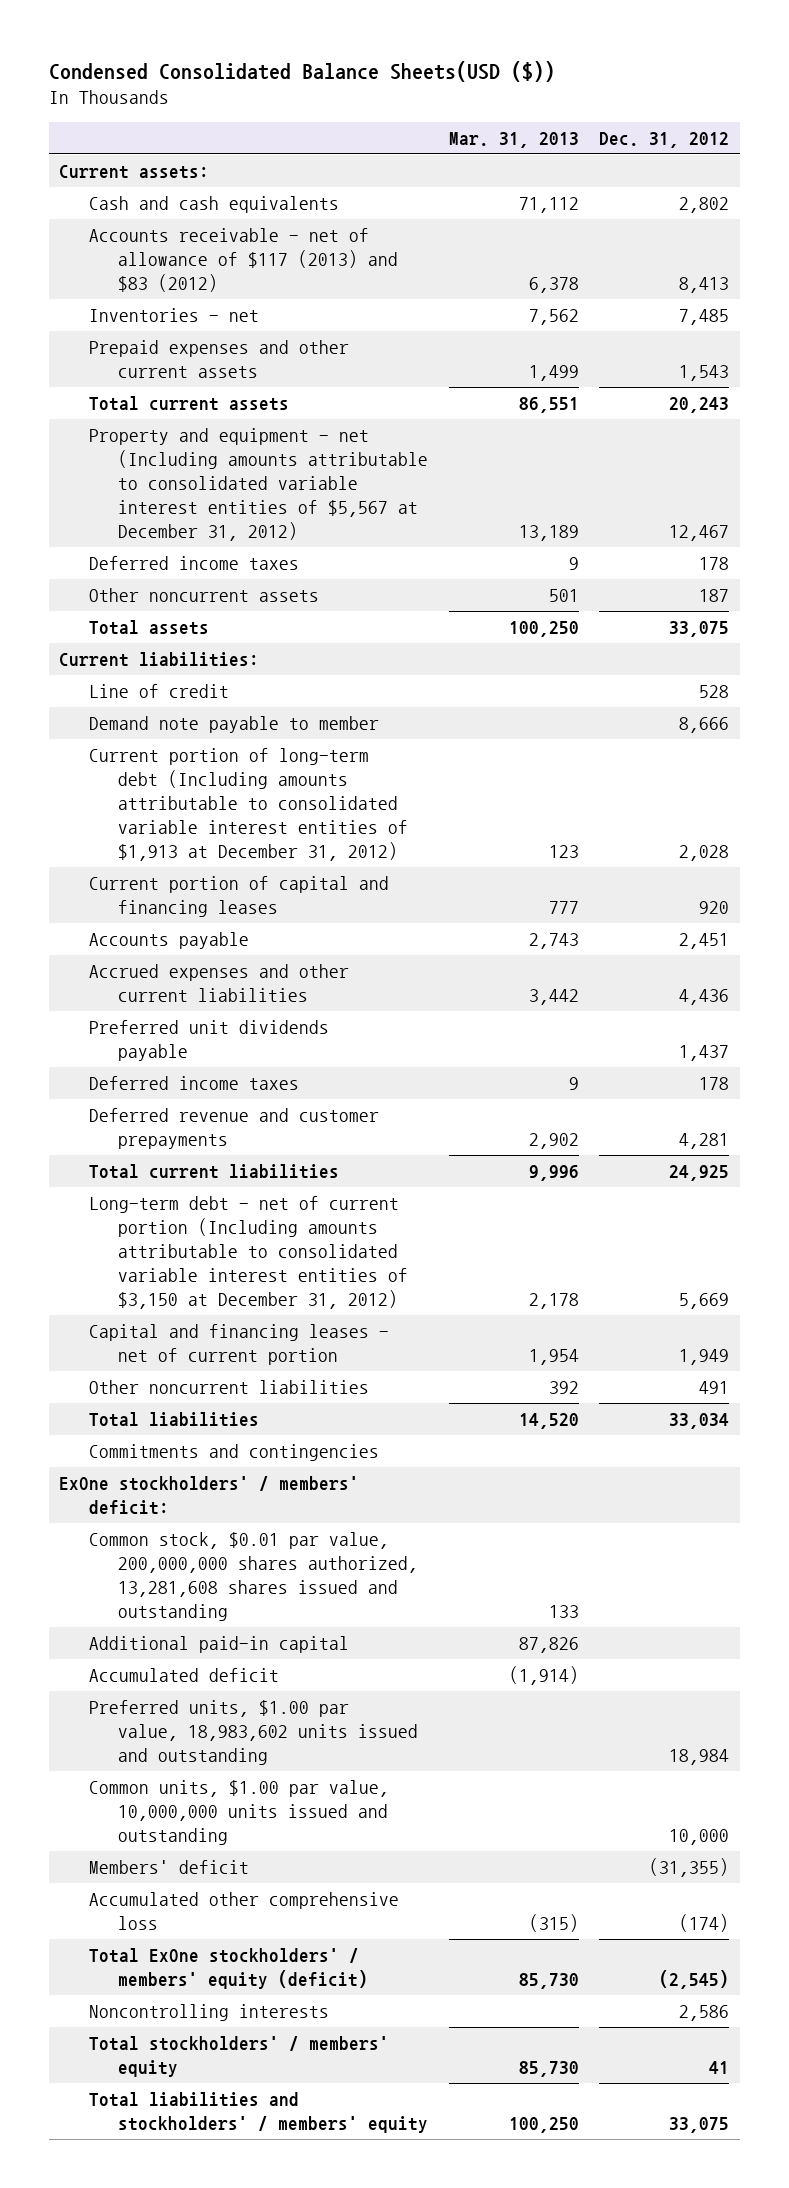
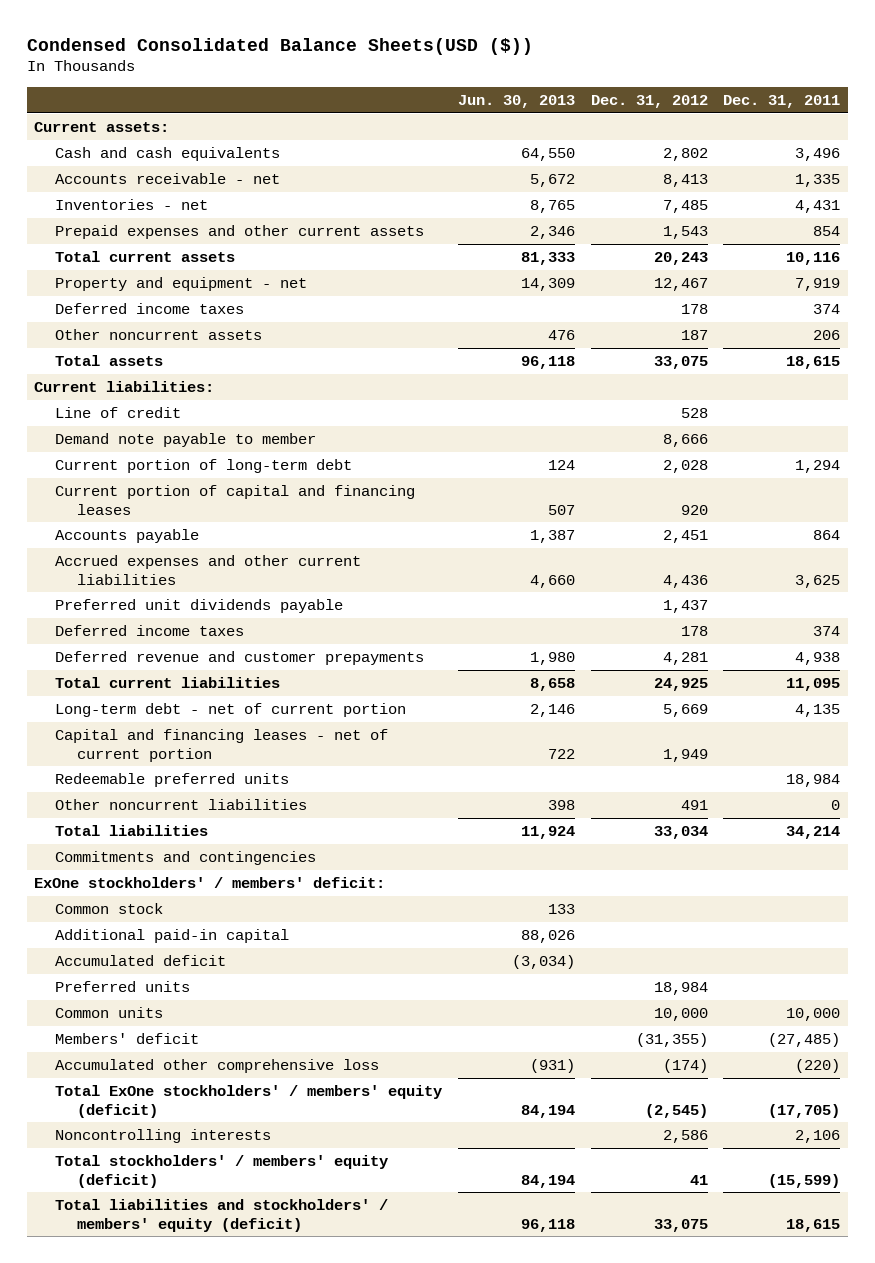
[448,131,579,148] Mar. 31, 2013 -> none
none -> [458,94,576,108] Jun. 30, 2013
none -> [723,94,841,108] Dec. 31, 2011
[88,228,398,293] Accounts receivable - net of allowance of $117 (2013) and $83 (2012) -> [55,172,281,184] Accounts receivable - net
[88,428,428,542] Property and equipment - net (Including amounts attributable to consolidated variable interest entities of $5,567 at December 31, 2012) -> [55,276,308,291] Property and equipment - net
[88,748,408,862] Current portion of long-term debt (Including amounts attributable to consolidated variable interest entities of $1,913 at December 31, 2012) -> [55,458,353,473] Current portion of long-term debt
[88,1196,408,1310] Long-term debt - net of current portion (Including amounts attributable to consolidated variable interest entities of $3,150 at December 31, 2012) -> [55,702,407,717] Long-term debt - net of current portion
none -> [55,772,290,787] Redeemable preferred units
[88,1532,418,1622] Common stock, $0.01 par value, 200,000,000 shares authorized, 13,281,608 shares issued and outstanding -> [55,902,164,914] Common stock
[88,1700,418,1766] Preferred units, $1.00 par value, 18,983,602 units issued and outstanding -> [55,980,191,992] Preferred units
[88,1780,389,1846] Common units, $1.00 par value, 10,000,000 units issued and outstanding -> [55,1006,164,1018] Common units
[88,2036,389,2078] Total stockholders' / members' equity -> [55,1154,389,1188] Total stockholders' / members' equity (deficit)
[88,2092,428,2134] Total liabilities and stockholders' / members' equity -> [55,1198,389,1232] Total liabilities and stockholders' / members' equity (deficit)

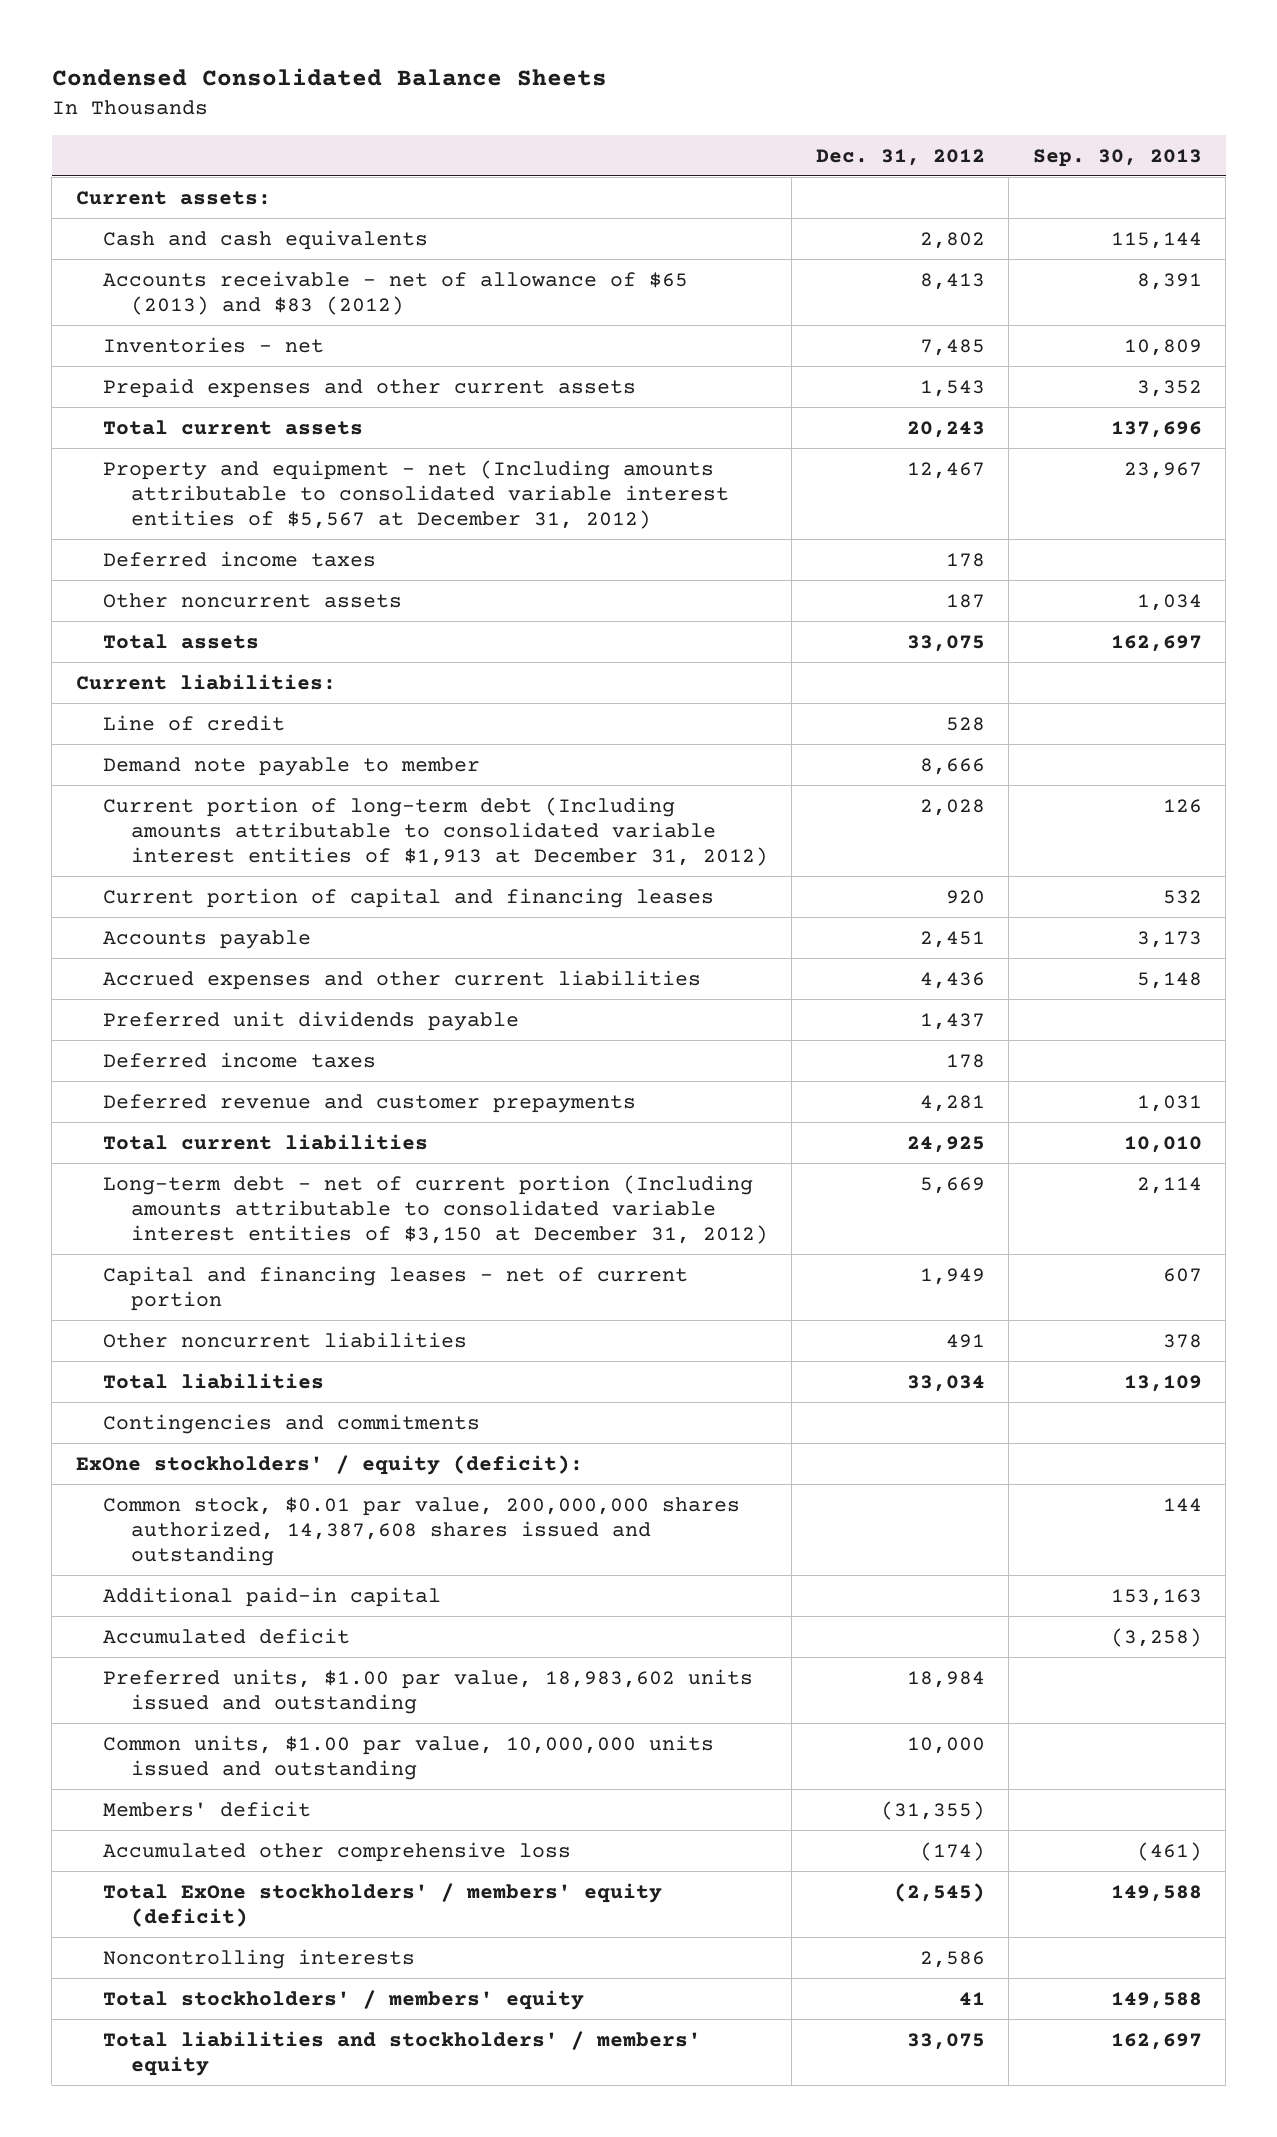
[26,37,533,55] Condensed Consolidated Balance Sheets(USD ($)) -> [51,67,607,86] Condensed Consolidated Balance Sheets
[458,94,576,108] Jun. 30, 2013 -> none
[723,94,841,108] Dec. 31, 2011 -> none
none -> [1032,148,1202,167] Sep. 30, 2013
[55,172,281,184] Accounts receivable - net -> [103,270,689,315] Accounts receivable - net of allowance of $65 (2013) and $83 (2012)
[55,276,308,291] Property and equipment - net -> [103,459,729,530] Property and equipment - net (Including amounts attributable to consolidated variable interest entities of $5,567 at December 31, 2012)
[55,458,353,473] Current portion of long-term debt -> [103,796,768,867] Current portion of long-term debt (Including amounts attributable to consolidated variable interest entities of $1,913 at December 31, 2012)
[55,702,407,717] Long-term debt - net of current portion -> [103,1174,768,1245] Long-term debt - net of current portion (Including amounts attributable to consolidated variable interest entities of $3,150 at December 31, 2012)
[55,772,290,787] Redeemable preferred units -> none
[55,850,317,865] Commitments and contingencies -> [103,1413,481,1434] Contingencies and commitments
[34,876,386,888] ExOne stockholders' / members' deficit: -> [75,1454,583,1475] ExOne stockholders' / equity (deficit):
[55,902,164,914] Common stock -> [103,1496,741,1567] Common stock, $0.01 par value, 200,000,000 shares authorized, 14,387,608 shares issued and outstanding
[55,1006,164,1018] Common units -> none
[55,980,191,992] Preferred units -> [103,1668,754,1714] Preferred units, $1.00 par value, 18,983,602 units issued and outstanding
none -> [103,1734,715,1780] Common units, $1.00 par value, 10,000,000 units issued and outstanding
[55,1154,389,1188] Total stockholders' / members' equity (deficit) -> [103,1989,585,2010] Total stockholders' / members' equity
[55,1198,389,1232] Total liabilities and stockholders' / members' equity (deficit) -> [103,2030,702,2076] Total liabilities and stockholders' / members' equity

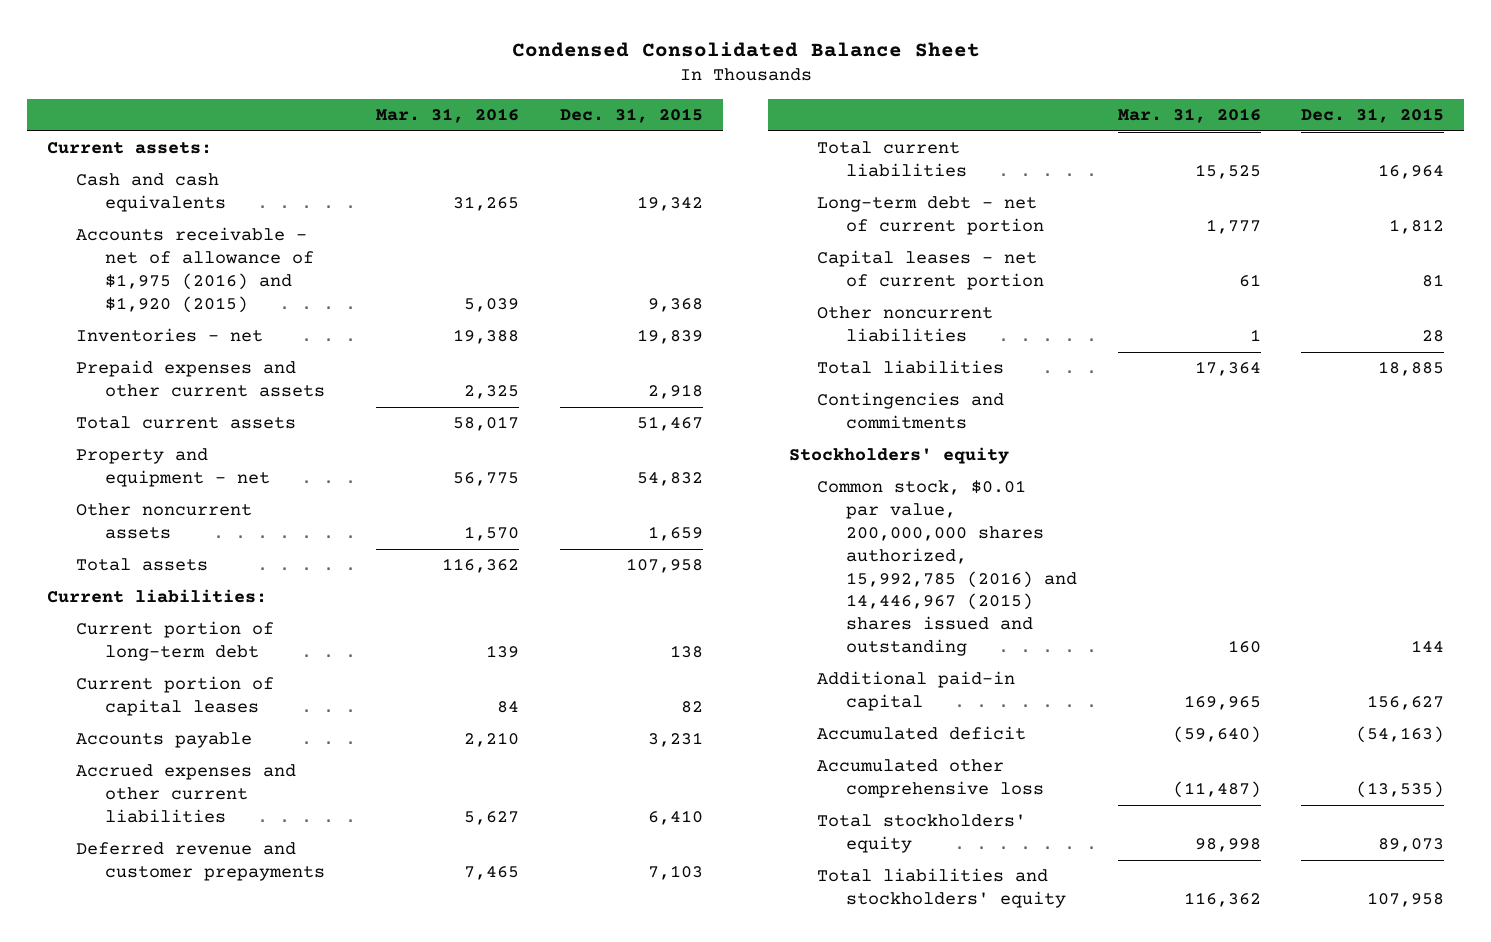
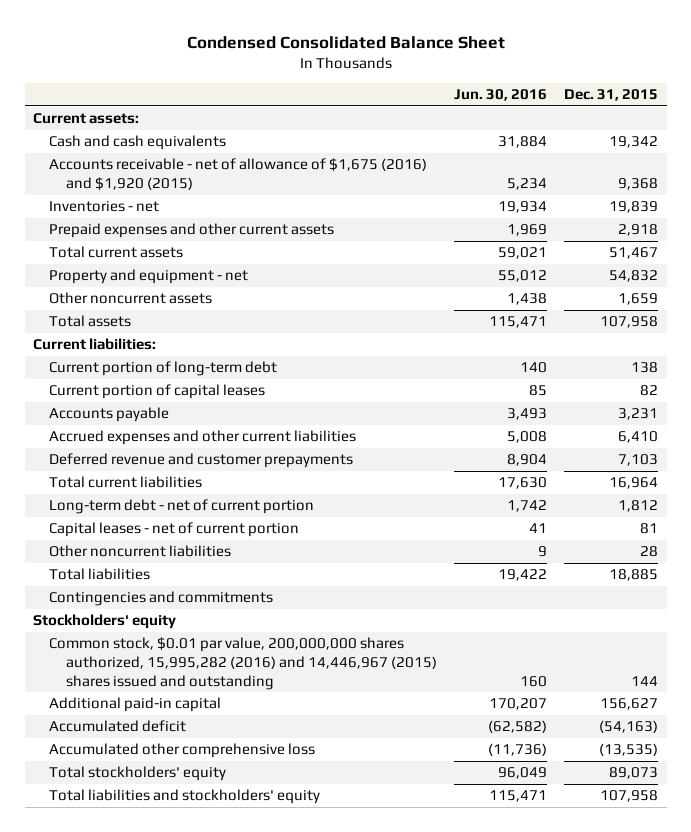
[376,108,520,124] Mar. 31, 2016 -> none
none -> [453,89,547,102] Jun. 30, 2016
[76,227,315,313] Accounts receivable - net of allowance of $1,975 (2016) and $1,920 (2015) -> [49,158,428,191] Accounts receivable - net of allowance of $1,675 (2016) and $1,920 (2015)
[817,480,1078,657] Common stock, $0.01 par value, 200,000,000 shares authorized, 15,992,785 (2016) and 14,446,967 (2015) shares issued and outstanding -> [49,637,437,690] Common stock, $0.01 par value, 200,000,000 shares authorized, 15,995,282 (2016) and 14,446,967 (2015) shares issued and outstanding

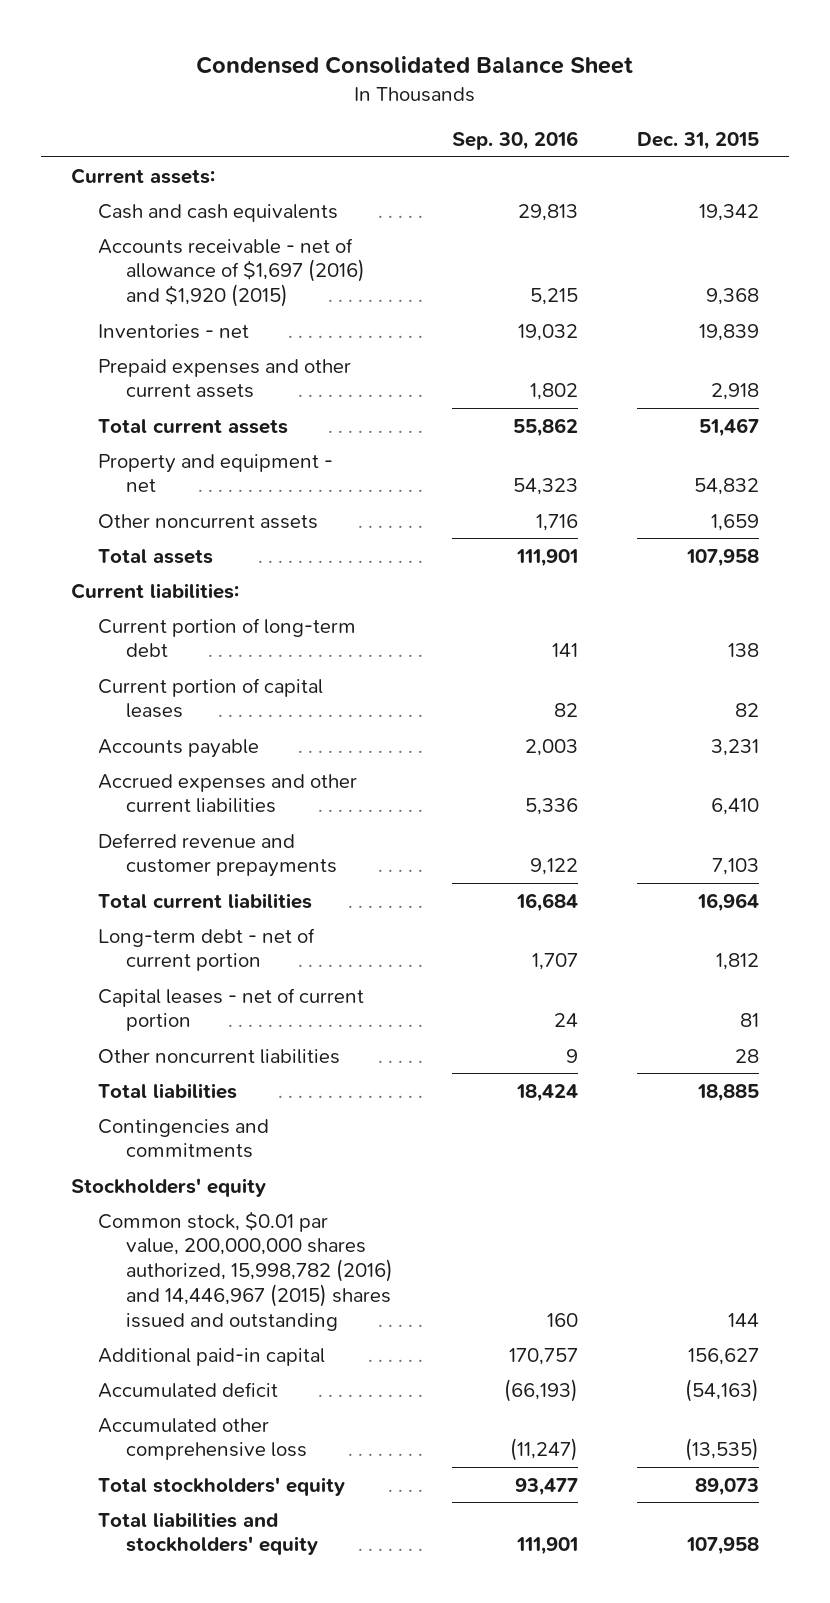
[453,89,547,102] Jun. 30, 2016 -> none
none -> [452,131,579,151] Sep. 30, 2016
[49,158,428,191] Accounts receivable - net of allowance of $1,675 (2016) and $1,920 (2015) -> [98,237,365,308] Accounts receivable - net of allowance of $1,697 (2016) and $1,920 (2015)
[49,637,437,690] Common stock, $0.01 par value, 200,000,000 shares authorized, 15,995,282 (2016) and 14,446,967 (2015) shares issued and outstanding -> [98,1210,393,1331] Common stock, $0.01 par value, 200,000,000 shares authorized, 15,998,782 (2016) and 14,446,967 (2015) shares issued and outstanding

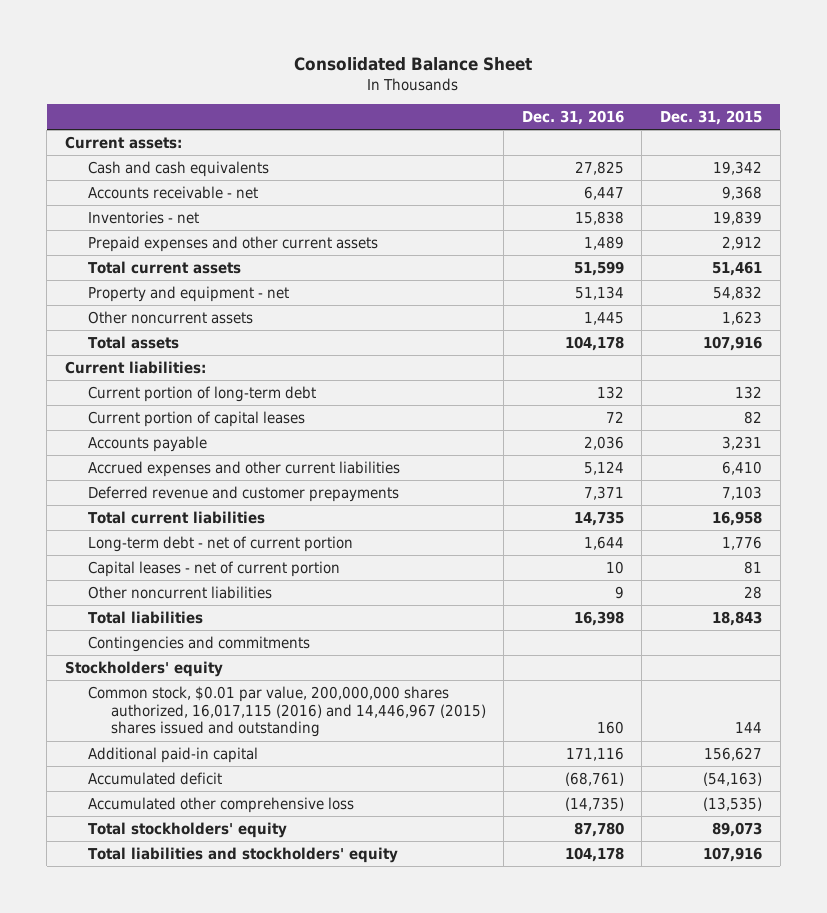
[196,56,634,75] Condensed Consolidated Balance Sheet -> [294,56,533,71] Consolidated Balance Sheet
[452,131,579,151] Sep. 30, 2016 -> none
none -> [521,110,624,126] Dec. 31, 2016
[98,237,365,308] Accounts receivable - net of allowance of $1,697 (2016) and $1,920 (2015) -> [87,185,258,199] Accounts receivable - net
[711,383,760,401] 2,918 -> [722,235,763,250] 2,912
[699,417,760,437] 51,467 -> [712,260,763,276] 51,461
[711,513,760,531] 1,659 -> [722,310,763,325] 1,623
[686,548,760,567] 107,958 -> [703,335,763,351] 107,916
[728,643,760,658] 138 -> [735,385,763,399] 132
[697,892,760,912] 16,964 -> [712,510,763,526] 16,958
[716,953,760,971] 1,812 -> [722,535,763,550] 1,776
[697,1083,760,1102] 18,885 -> [712,610,763,626] 18,843
[98,1210,393,1331] Common stock, $0.01 par value, 200,000,000 shares authorized, 15,998,782 (2016) and 14,446,967 (2015) shares issued and outstanding -> [87,685,486,738] Common stock, $0.01 par value, 200,000,000 shares authorized, 16,017,115 (2016) and 14,446,967 (2015) shares issued and outstanding
[686,1537,760,1556] 107,958 -> [703,846,763,862] 107,916

